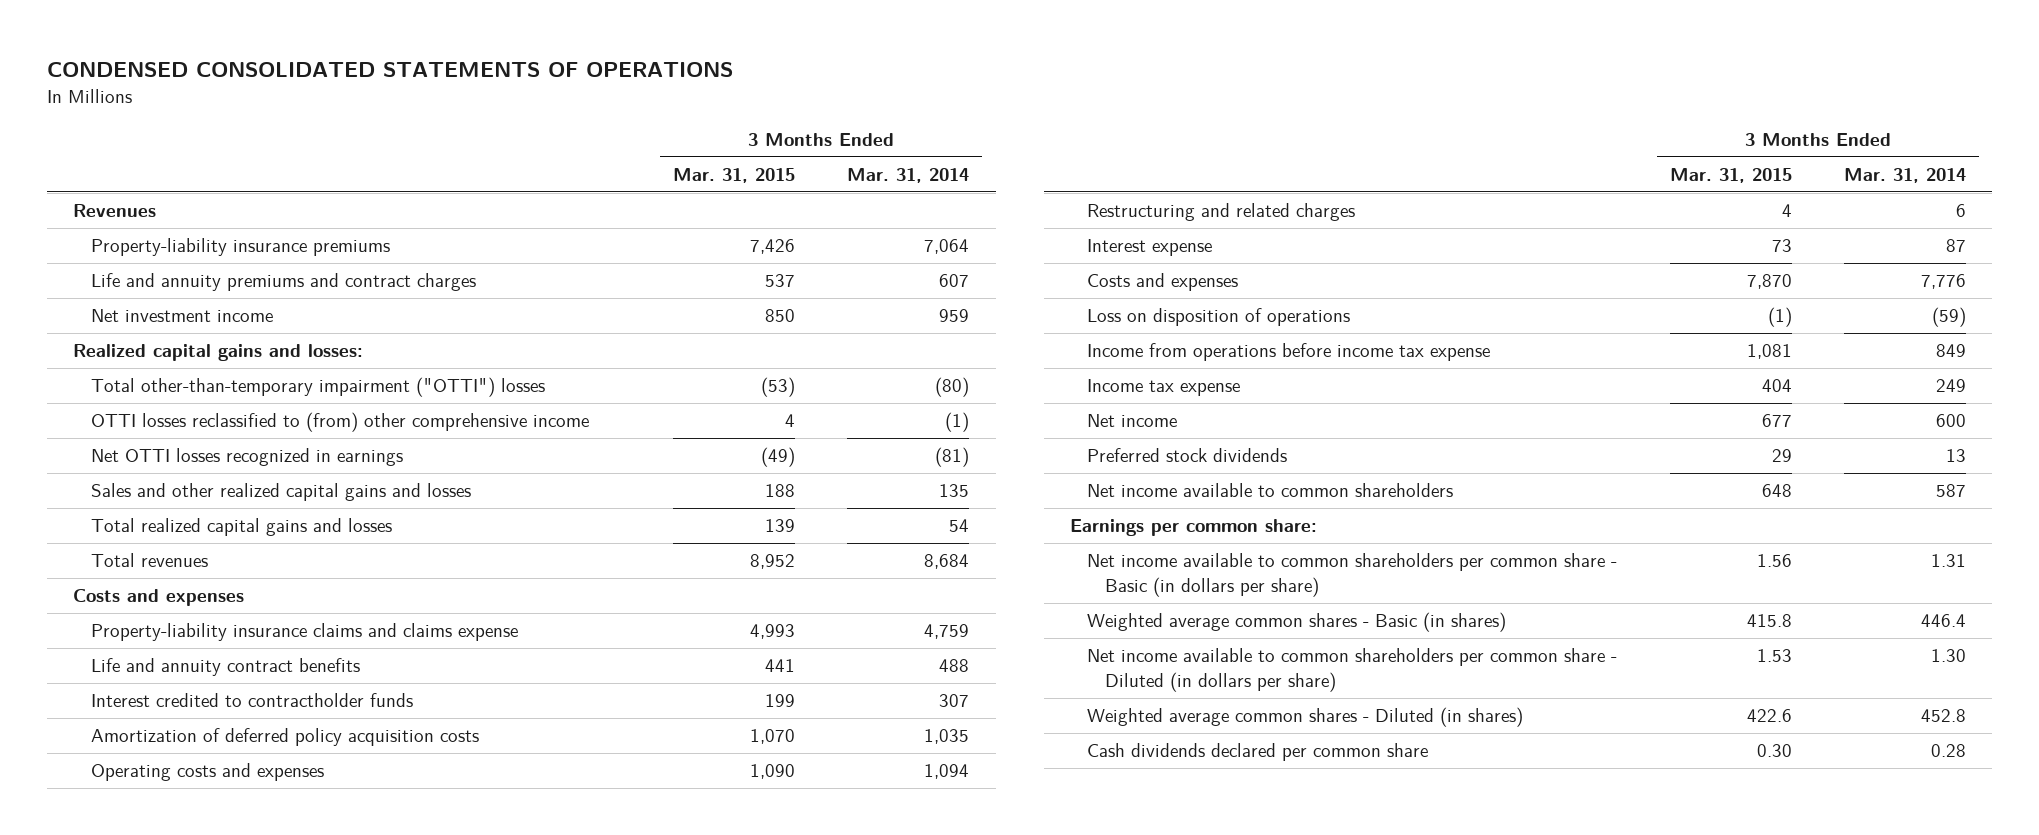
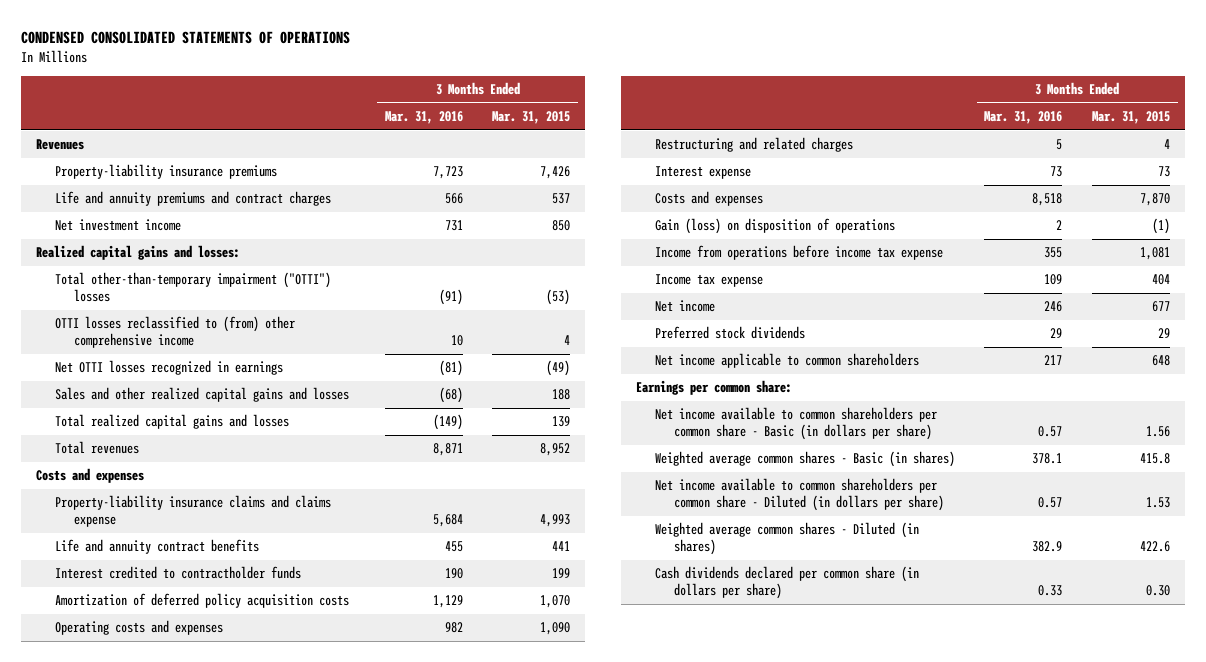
[847,168,970,184] Mar. 31, 2014 -> none
none -> [384,111,463,125] Mar. 31, 2016
[1087,308,1351,327] Loss on disposition of operations -> [654,218,895,235] Gain (loss) on disposition of operations
[1087,483,1454,498] Net income available to common shareholders -> [654,353,919,369] Net income applicable to common shareholders
[1087,743,1429,762] Cash dividends declared per common share -> [654,566,919,600] Cash dividends declared per common share (in dollars per share)

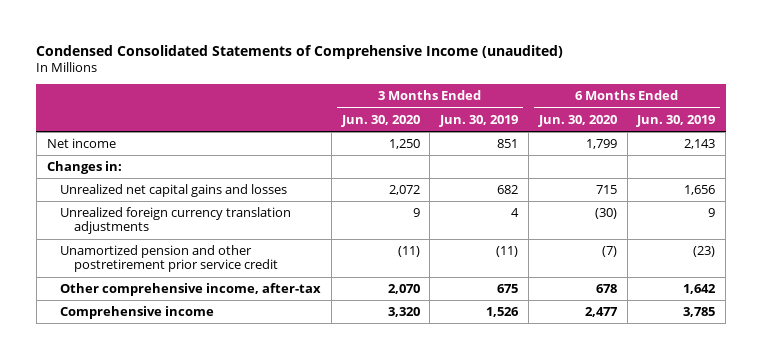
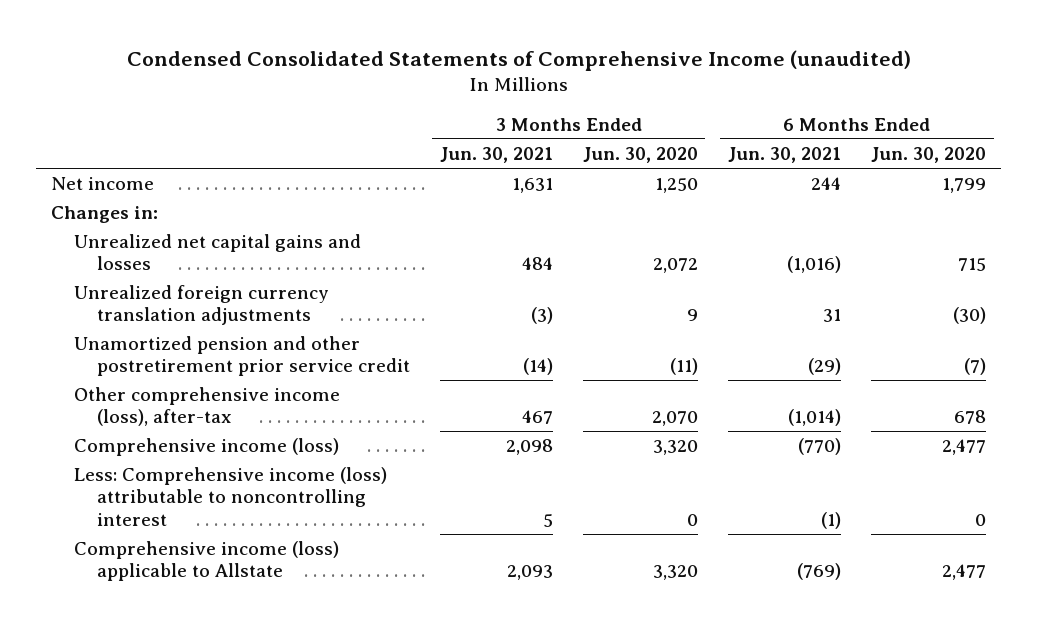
[439,114,519,127] Jun. 30, 2019 -> none
[636,114,716,127] Jun. 30, 2019 -> none
none -> [439,146,553,163] Jun. 30, 2021
none -> [727,146,841,163] Jun. 30, 2021
[60,283,322,297] Other comprehensive income, after-tax -> [73,387,340,427] Other comprehensive income (loss), after-tax
none -> [73,438,339,457] Comprehensive income (loss)
none -> [73,467,387,526] Less: Comprehensive income (loss) attributable to noncontrolling interest
[60,306,215,320] Comprehensive income -> [73,541,339,582] Comprehensive income (loss) applicable to Allstate

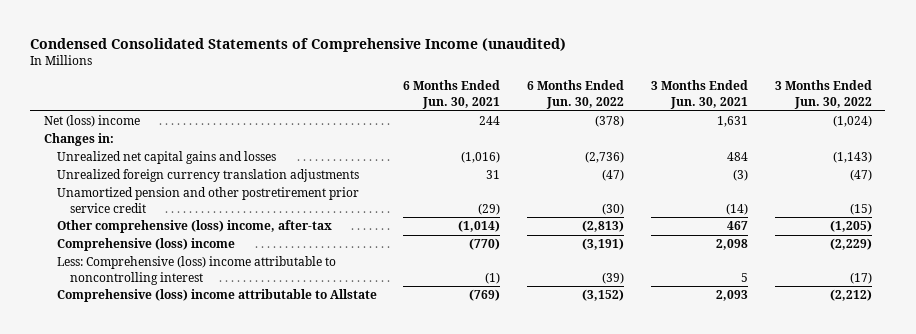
[582,146,698,163] Jun. 30, 2020 -> none
[870,146,986,163] Jun. 30, 2020 -> none
none -> [527,80,625,109] 6 Months Ended Jun. 30, 2022
none -> [775,80,873,109] 3 Months Ended Jun. 30, 2022
[51,177,155,191] Net income -> [43,115,140,128] Net (loss) income
[73,387,340,427] Other comprehensive income (loss), after-tax -> [56,220,332,234] Other comprehensive (loss) income, after-tax
[73,438,339,457] Comprehensive income (loss) -> [56,238,235,252] Comprehensive (loss) income
[73,467,387,526] Less: Comprehensive income (loss) attributable to noncontrolling interest -> [56,256,336,285] Less: Comprehensive (loss) income attributable to noncontrolling interest
[73,541,339,582] Comprehensive income (loss) applicable to Allstate -> [56,289,377,303] Comprehensive (loss) income attributable to Allstate

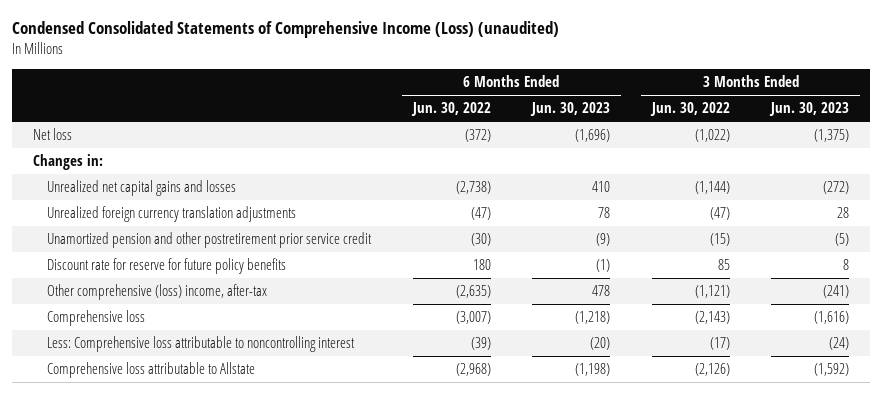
[30,37,567,52] Condensed Consolidated Statements of Comprehensive Income (unaudited) -> [11,21,559,39] Condensed Consolidated Statements of Comprehensive Income (Loss) (unaudited)
[403,80,501,109] 6 Months Ended Jun. 30, 2021 -> none
[651,80,749,109] 3 Months Ended Jun. 30, 2021 -> none
none -> [530,102,611,117] Jun. 30, 2023
none -> [769,102,850,117] Jun. 30, 2023
[43,115,140,128] Net (loss) income -> [32,128,72,141] Net loss
[595,115,625,128] (378) -> [464,129,491,143] (372)
[833,115,873,128] (1,024) -> [694,129,730,143] (1,022)
[585,151,625,164] (2,736) -> [455,181,491,195] (2,738)
[833,151,873,164] (1,143) -> [694,181,730,195] (1,144)
none -> [46,258,286,275] Discount rate for reserve for future policy benefits
[582,220,625,233] (2,813) -> [455,285,491,299] (2,635)
[830,220,873,233] (1,205) -> [694,285,730,299] (1,121)
[56,238,235,252] Comprehensive (loss) income -> [46,310,145,327] Comprehensive loss
[582,238,625,251] (3,191) -> [455,311,491,325] (3,007)
[830,238,873,251] (2,229) -> [694,311,730,325] (2,143)
[56,256,336,285] Less: Comprehensive (loss) income attributable to noncontrolling interest -> [46,336,355,353] Less: Comprehensive loss attributable to noncontrolling interest
[56,289,377,303] Comprehensive (loss) income attributable to Allstate -> [46,362,255,379] Comprehensive loss attributable to Allstate
[582,289,625,302] (3,152) -> [455,363,491,377] (2,968)
[830,289,873,302] (2,212) -> [694,363,730,377] (2,126)

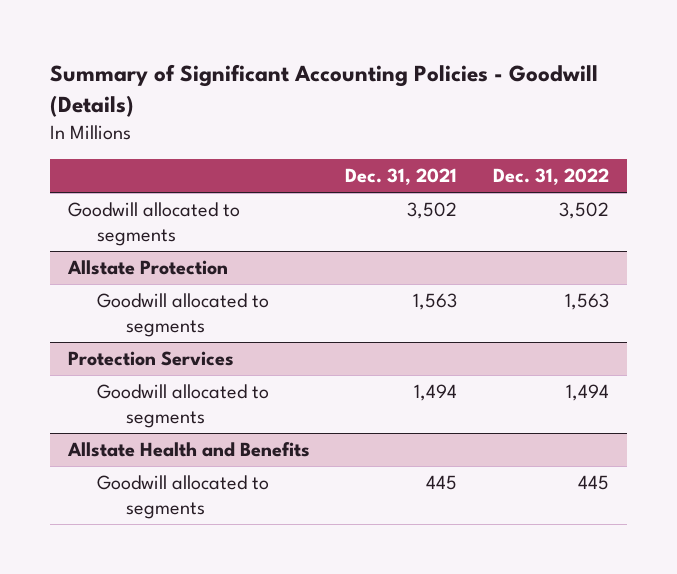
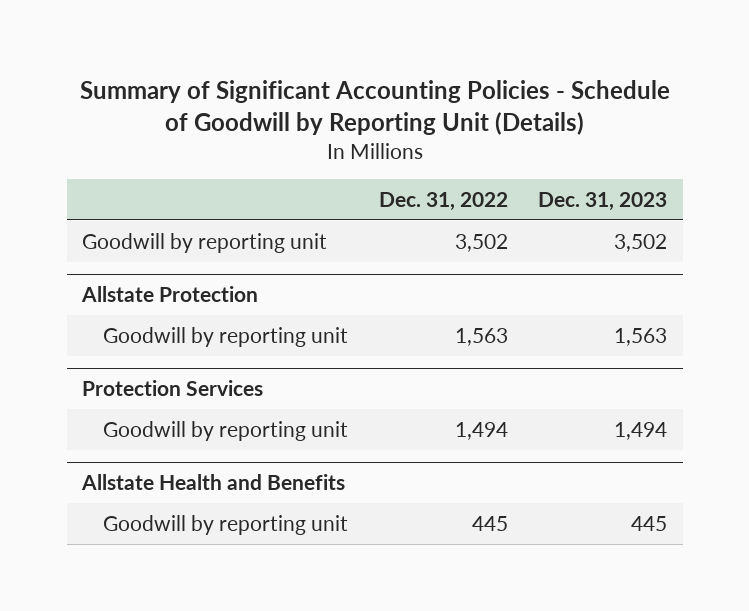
[50,64,599,118] Summary of Significant Accounting Policies - Goodwill (Details) -> [79,79,670,135] Summary of Significant Accounting Policies - Schedule of Goodwill by Reporting Unit (Details)
[345,168,458,186] Dec. 31, 2021 -> none
none -> [538,192,668,212] Dec. 31, 2023
[67,202,240,247] Goodwill allocated to segments -> [81,232,327,253] Goodwill by reporting unit
[96,293,269,338] Goodwill allocated to segments -> [102,326,348,347] Goodwill by reporting unit
[96,384,269,429] Goodwill allocated to segments -> [102,420,348,441] Goodwill by reporting unit
[96,475,269,520] Goodwill allocated to segments -> [102,514,348,535] Goodwill by reporting unit

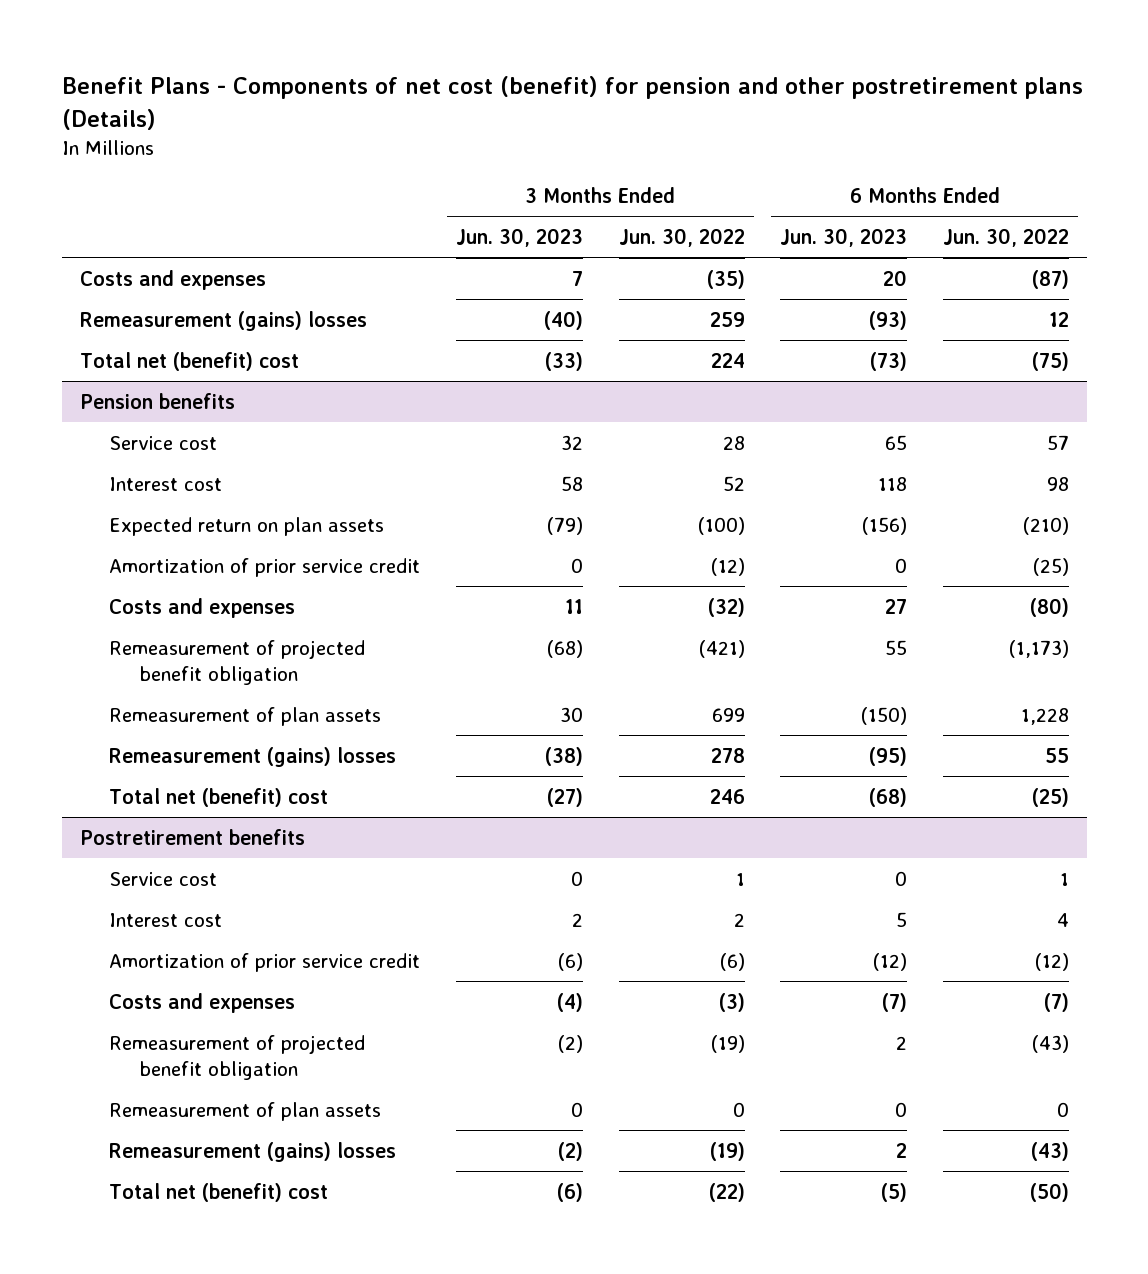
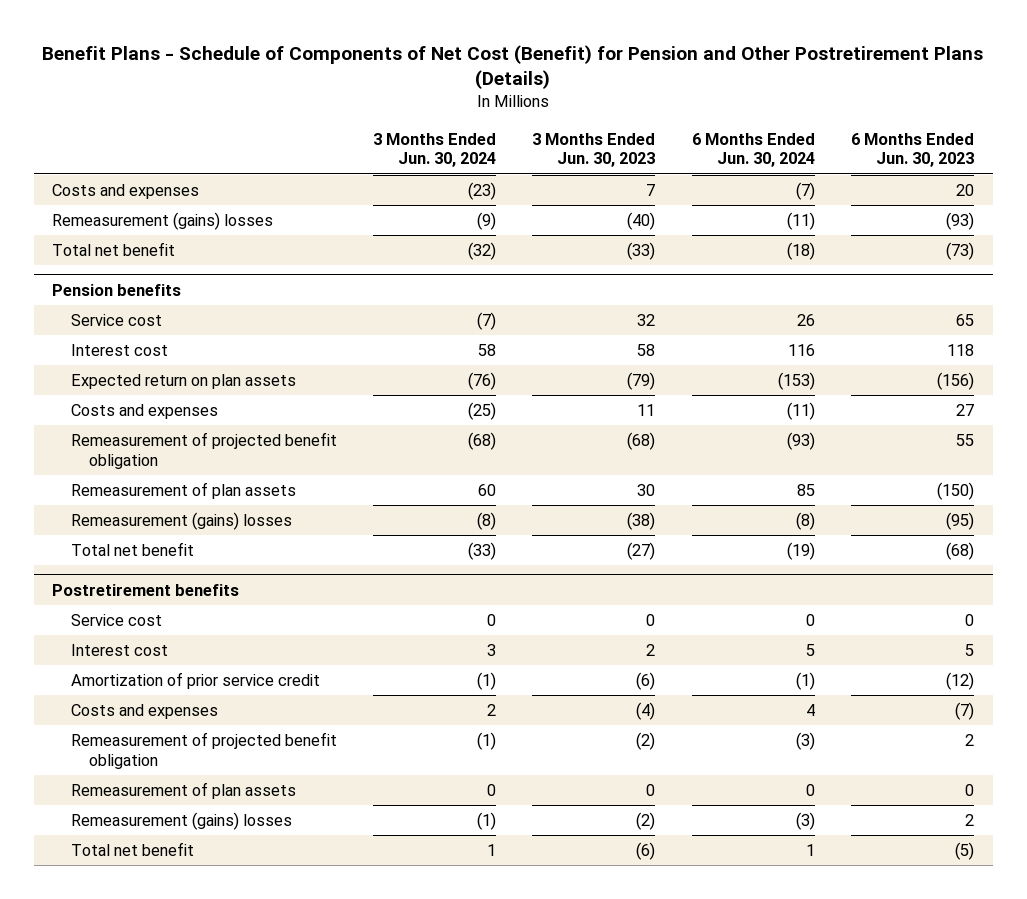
[61,76,1083,130] Benefit Plans - Components of net cost (benefit) for pension and other postretirement plans (Details) -> [42,44,984,90] Benefit Plans - Schedule of Components of Net Cost (Benefit) for Pension and Other Postretirement Plans (Details)
[618,228,745,248] Jun. 30, 2022 -> none
[942,228,1069,248] Jun. 30, 2022 -> none
none -> [372,132,496,168] 3 Months Ended Jun. 30, 2024
none -> [691,132,815,168] 6 Months Ended Jun. 30, 2024
[79,351,299,371] Total net (benefit) cost -> [52,241,176,256] Total net benefit
[109,557,421,577] Amortization of prior service credit -> none
[109,787,329,807] Total net (benefit) cost -> [70,541,194,556] Total net benefit
[109,1182,329,1202] Total net (benefit) cost -> [70,841,194,856] Total net benefit

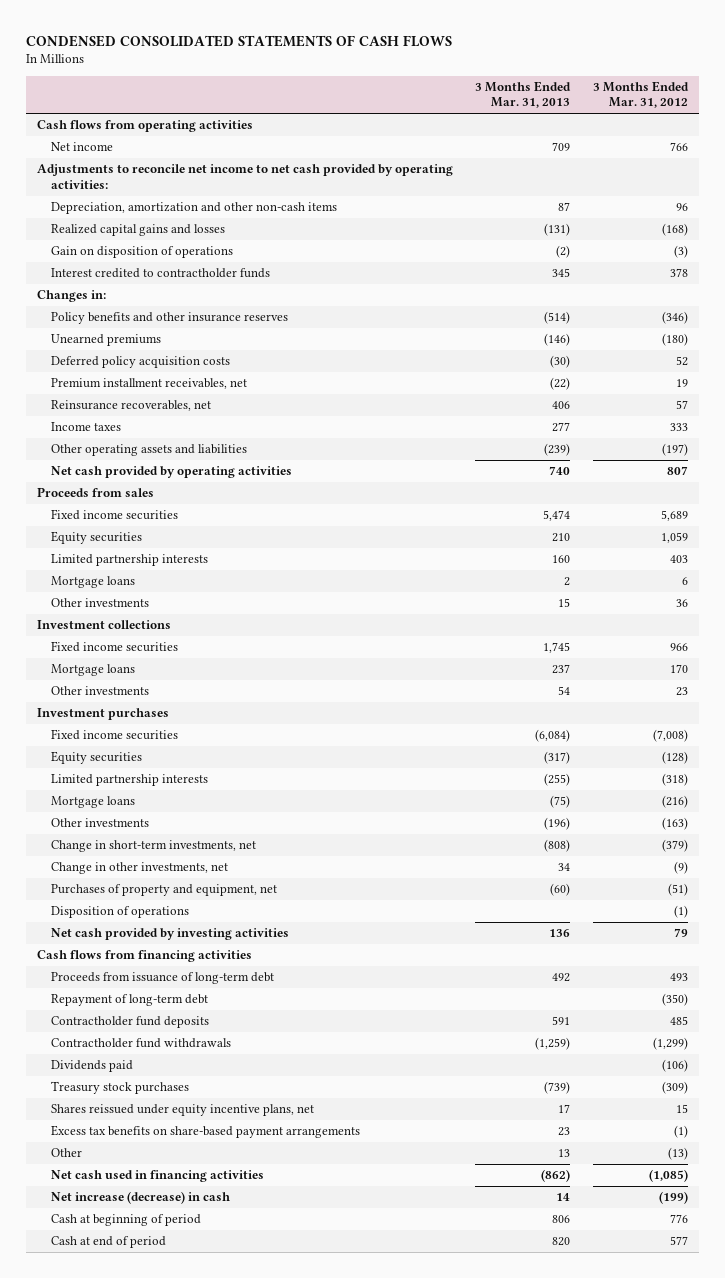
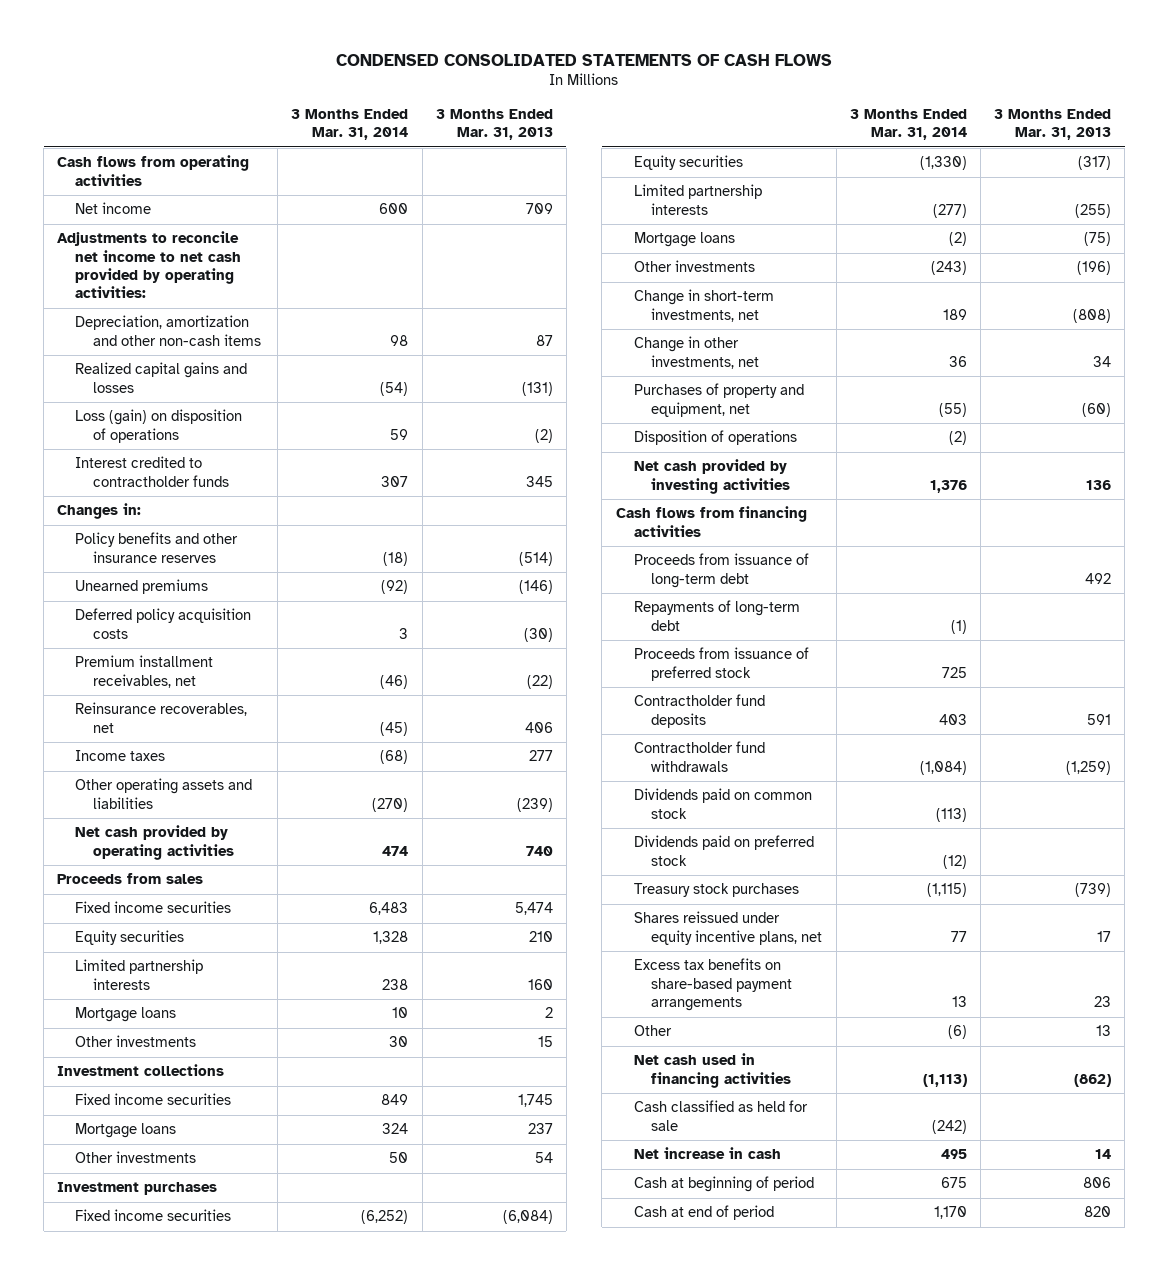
[592,81,689,109] 3 Months Ended Mar. 31, 2012 -> none
none -> [291,108,409,141] 3 Months Ended Mar. 31, 2014
[50,246,233,259] Gain on disposition of operations -> [75,409,243,443] Loss (gain) on disposition of operations
[50,994,208,1007] Repayment of long-term debt -> [633,600,800,631] Repayments of long-term debt
none -> [633,647,809,681] Proceeds from issuance of preferred stock
[50,1060,133,1073] Dividends paid -> none
none -> [633,788,812,819] Dividends paid on common stock
none -> [633,835,814,866] Dividends paid on preferred stock
none -> [633,1100,808,1131] Cash classified as held for sale
[50,1191,230,1205] Net increase (decrease) in cash -> [633,1147,781,1160] Net increase in cash

